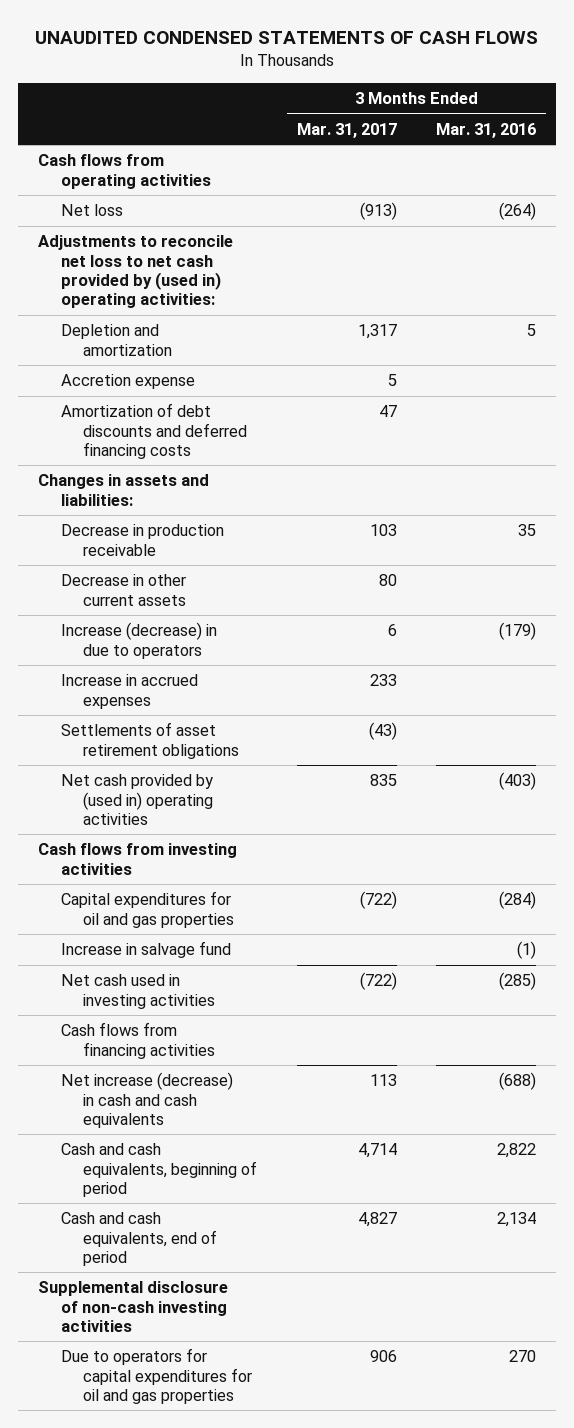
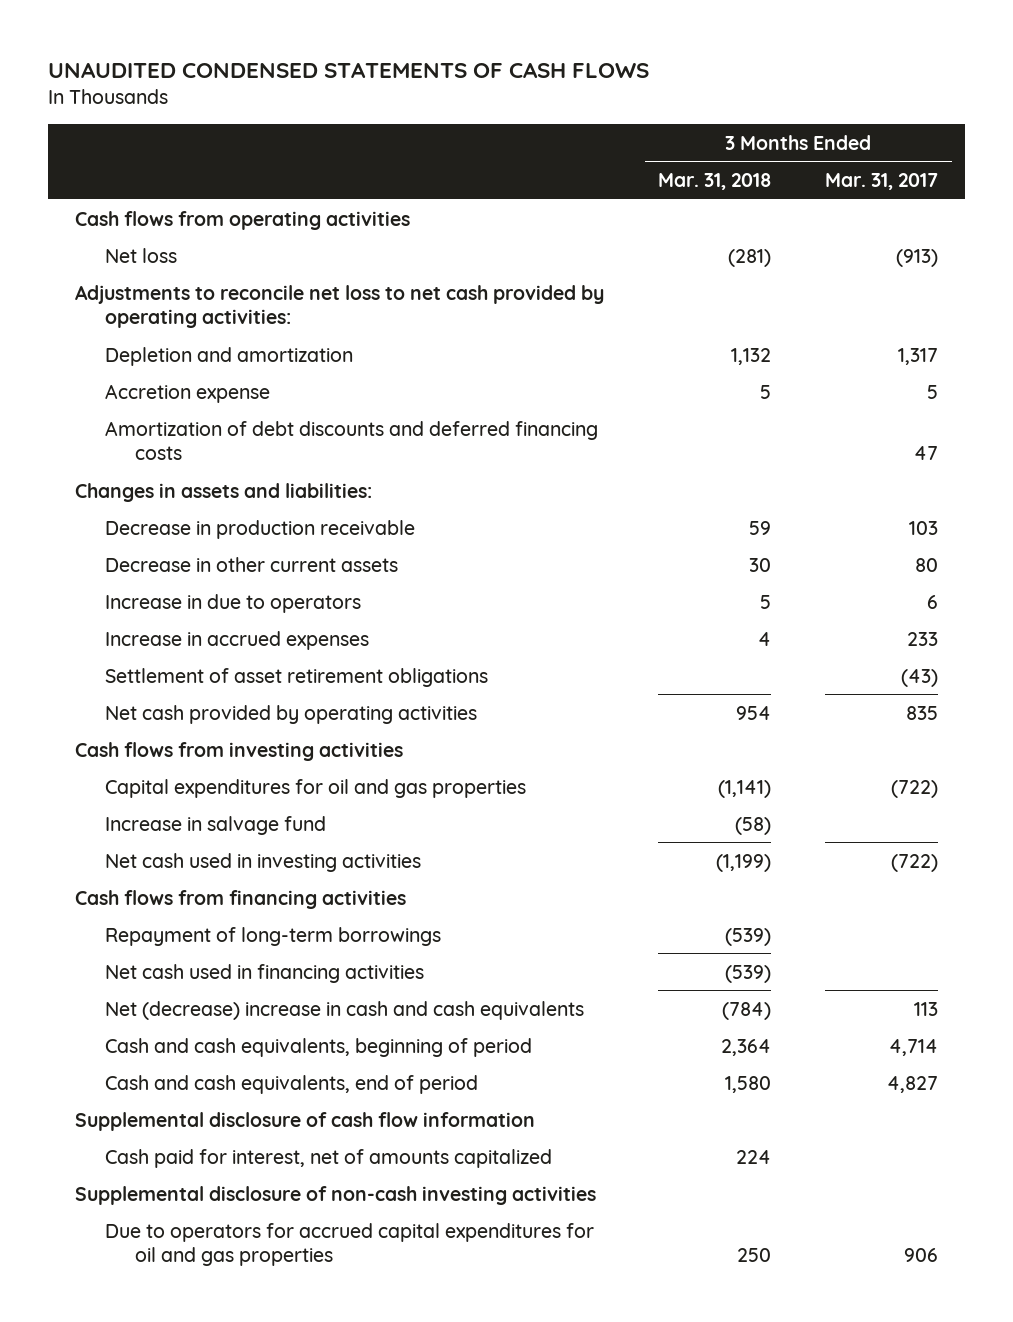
[436,122,537,138] Mar. 31, 2016 -> none
none -> [658,173,772,191] Mar. 31, 2018
[37,235,233,309] Adjustments to reconcile net loss to net cash provided by (used in) operating activities: -> [75,284,605,328] Adjustments to reconcile net loss to net cash provided by operating activities:
[60,622,217,659] Increase (decrease) in due to operators -> [105,593,362,613] Increase in due to operators
[60,722,240,759] Settlements of asset retirement obligations -> [105,667,489,687] Settlement of asset retirement obligations
[60,774,214,825] Net cash provided by (used in) operating activities -> [105,704,478,724] Net cash provided by operating activities
none -> [105,926,442,946] Repayment of long-term borrowings
none -> [105,963,425,983] Net cash used in financing activities
[60,1072,233,1128] Net increase (decrease) in cash and cash equivalents -> [105,1000,585,1020] Net (decrease) increase in cash and cash equivalents
none -> [75,1111,536,1131] Supplemental disclosure of cash flow information
none -> [105,1148,553,1168] Cash paid for interest, net of amounts capitalized
[60,1348,253,1404] Due to operators for capital expenditures for oil and gas properties -> [105,1222,595,1266] Due to operators for accrued capital expenditures for oil and gas properties

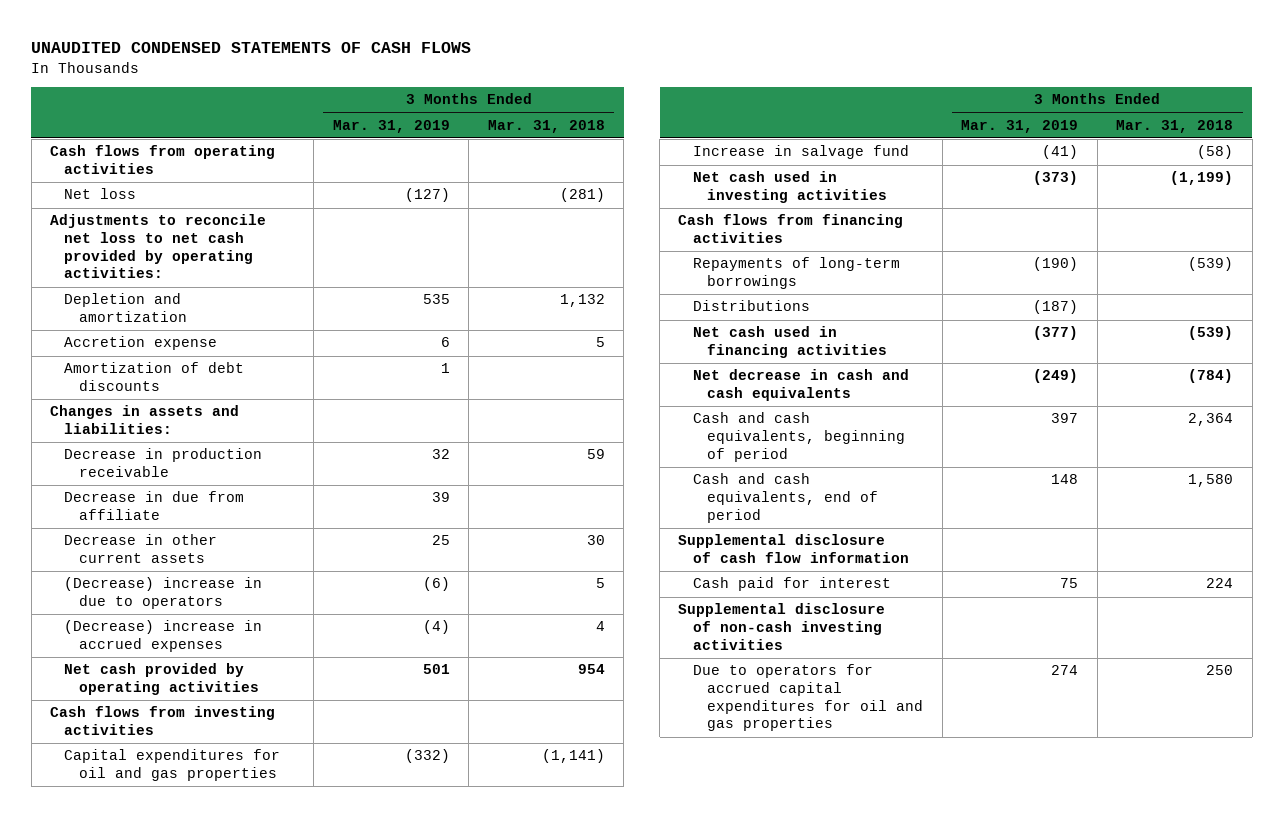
[825,173,939,191] Mar. 31, 2017 -> none
none -> [332,119,450,133] Mar. 31, 2019
[105,420,599,460] Amortization of debt discounts and deferred financing costs -> [64,362,245,392] Amortization of debt discounts
none -> [64,491,245,521] Decrease in due from affiliate
[105,667,489,687] Settlement of asset retirement obligations -> none
[105,593,362,613] Increase in due to operators -> [64,577,263,610] (Decrease) increase in due to operators
[105,630,370,650] Increase in accrued expenses -> [64,620,263,653] (Decrease) increase in accrued expenses
[105,926,442,946] Repayment of long-term borrowings -> [692,257,900,290] Repayments of long-term borrowings
none -> [692,300,810,312] Distributions
[105,1000,585,1020] Net (decrease) increase in cash and cash equivalents -> [692,369,909,402] Net decrease in cash and cash equivalents
[105,1148,553,1168] Cash paid for interest, net of amounts capitalized -> [692,577,891,592] Cash paid for interest

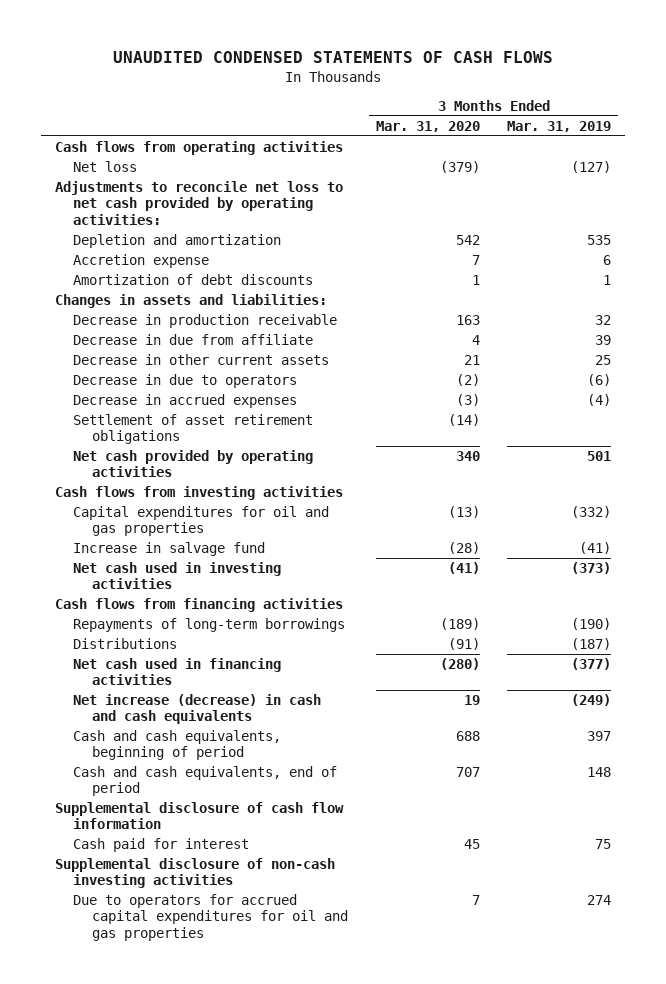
[487,119,605,133] Mar. 31, 2018 -> none
none -> [375,120,480,132] Mar. 31, 2020
[64,577,263,610] (Decrease) increase in due to operators -> [73,374,298,389] Decrease in due to operators
[64,620,263,653] (Decrease) increase in accrued expenses -> [73,394,298,409] Decrease in accrued expenses
none -> [73,414,314,445] Settlement of asset retirement obligations
[692,369,909,402] Net decrease in cash and cash equivalents -> [73,694,322,725] Net increase (decrease) in cash and cash equivalents

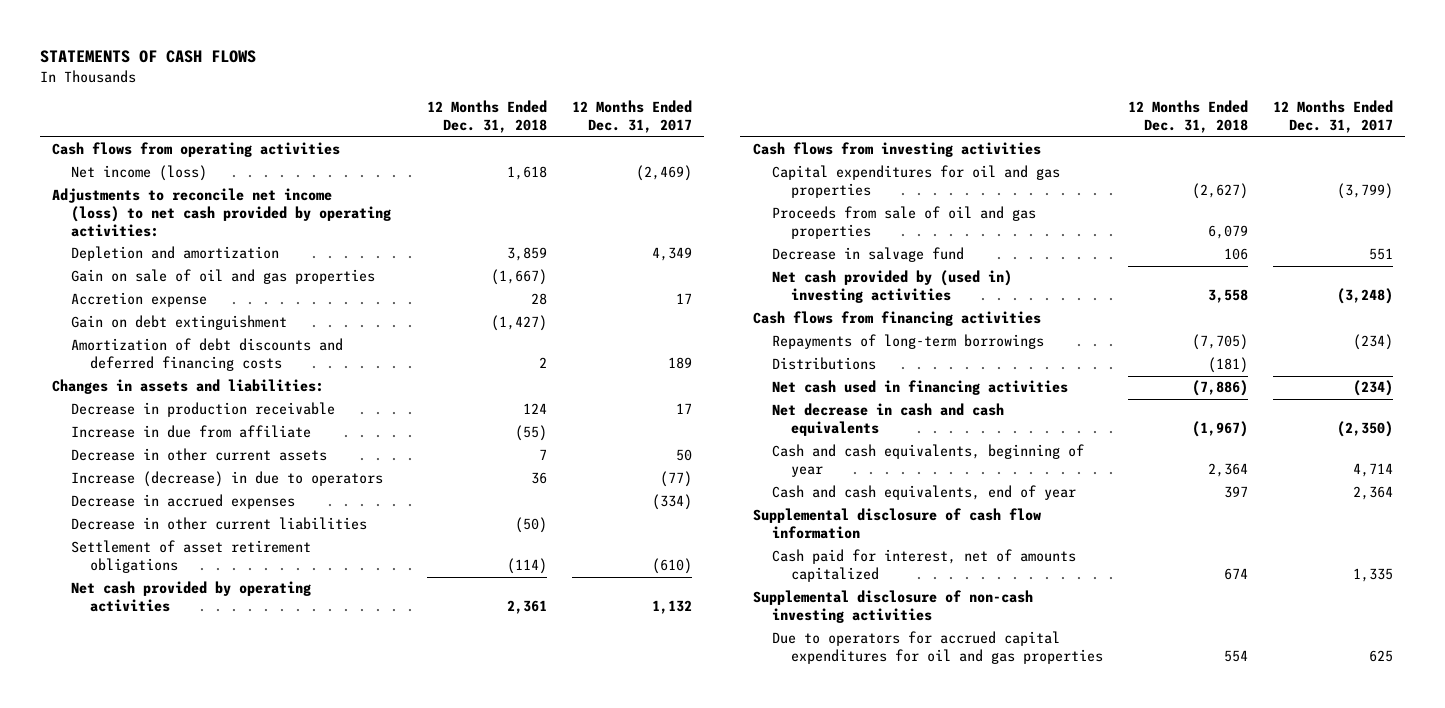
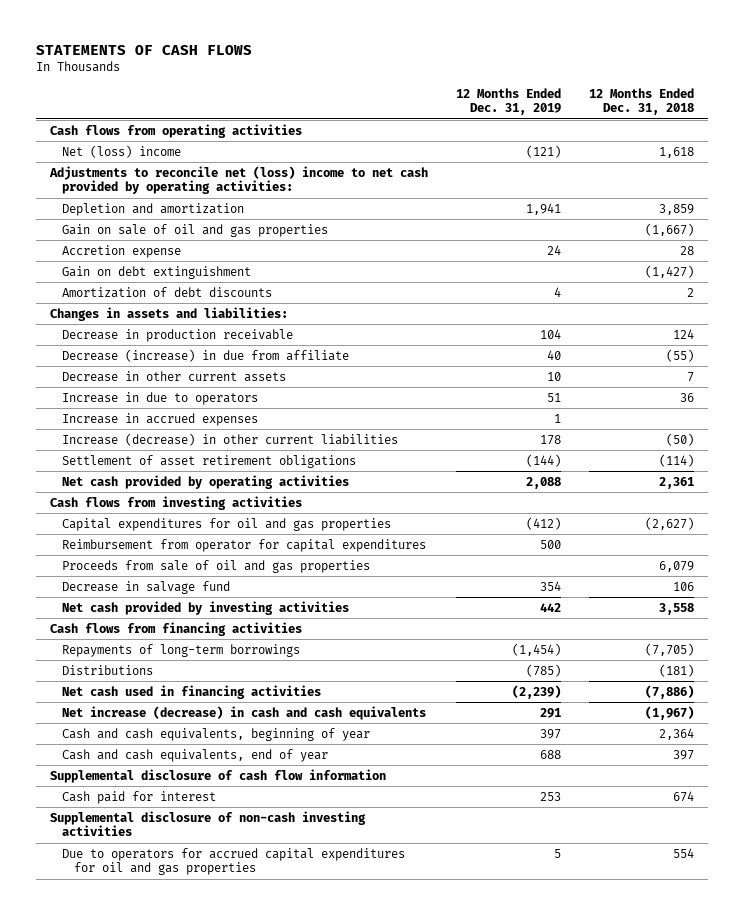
[571,100,692,134] 12 Months Ended Dec. 31, 2017 -> none
none -> [456,87,562,116] 12 Months Ended Dec. 31, 2019
[71,165,208,182] Net income (loss) -> [62,144,182,158] Net (loss) income
[52,188,392,238] Adjustments to reconcile net income (loss) to net cash provided by operating activities: -> [49,165,429,195] Adjustments to reconcile net (loss) income to net cash provided by operating activities:
[71,338,344,372] Amortization of debt discounts and deferred financing costs -> [62,286,273,298] Amortization of debt discounts
[71,425,312,439] Increase in due from affiliate -> [62,348,350,362] Decrease (increase) in due from affiliate
[71,471,384,488] Increase (decrease) in due to operators -> [62,391,259,405] Increase in due to operators
[71,494,296,510] Decrease in accrued expenses -> [62,412,259,426] Increase in accrued expenses
[71,517,368,531] Decrease in other current liabilities -> [62,432,399,446] Increase (decrease) in other current liabilities
none -> [62,538,427,552] Reimbursement from operator for capital expenditures
[771,270,1012,304] Net cash provided by (used in) investing activities -> [62,600,350,615] Net cash provided by investing activities
[771,403,1004,437] Net decrease in cash and cash equivalents -> [62,705,427,720] Net increase (decrease) in cash and cash equivalents
[771,549,1076,583] Cash paid for interest, net of amounts capitalized -> [62,790,217,804] Cash paid for interest

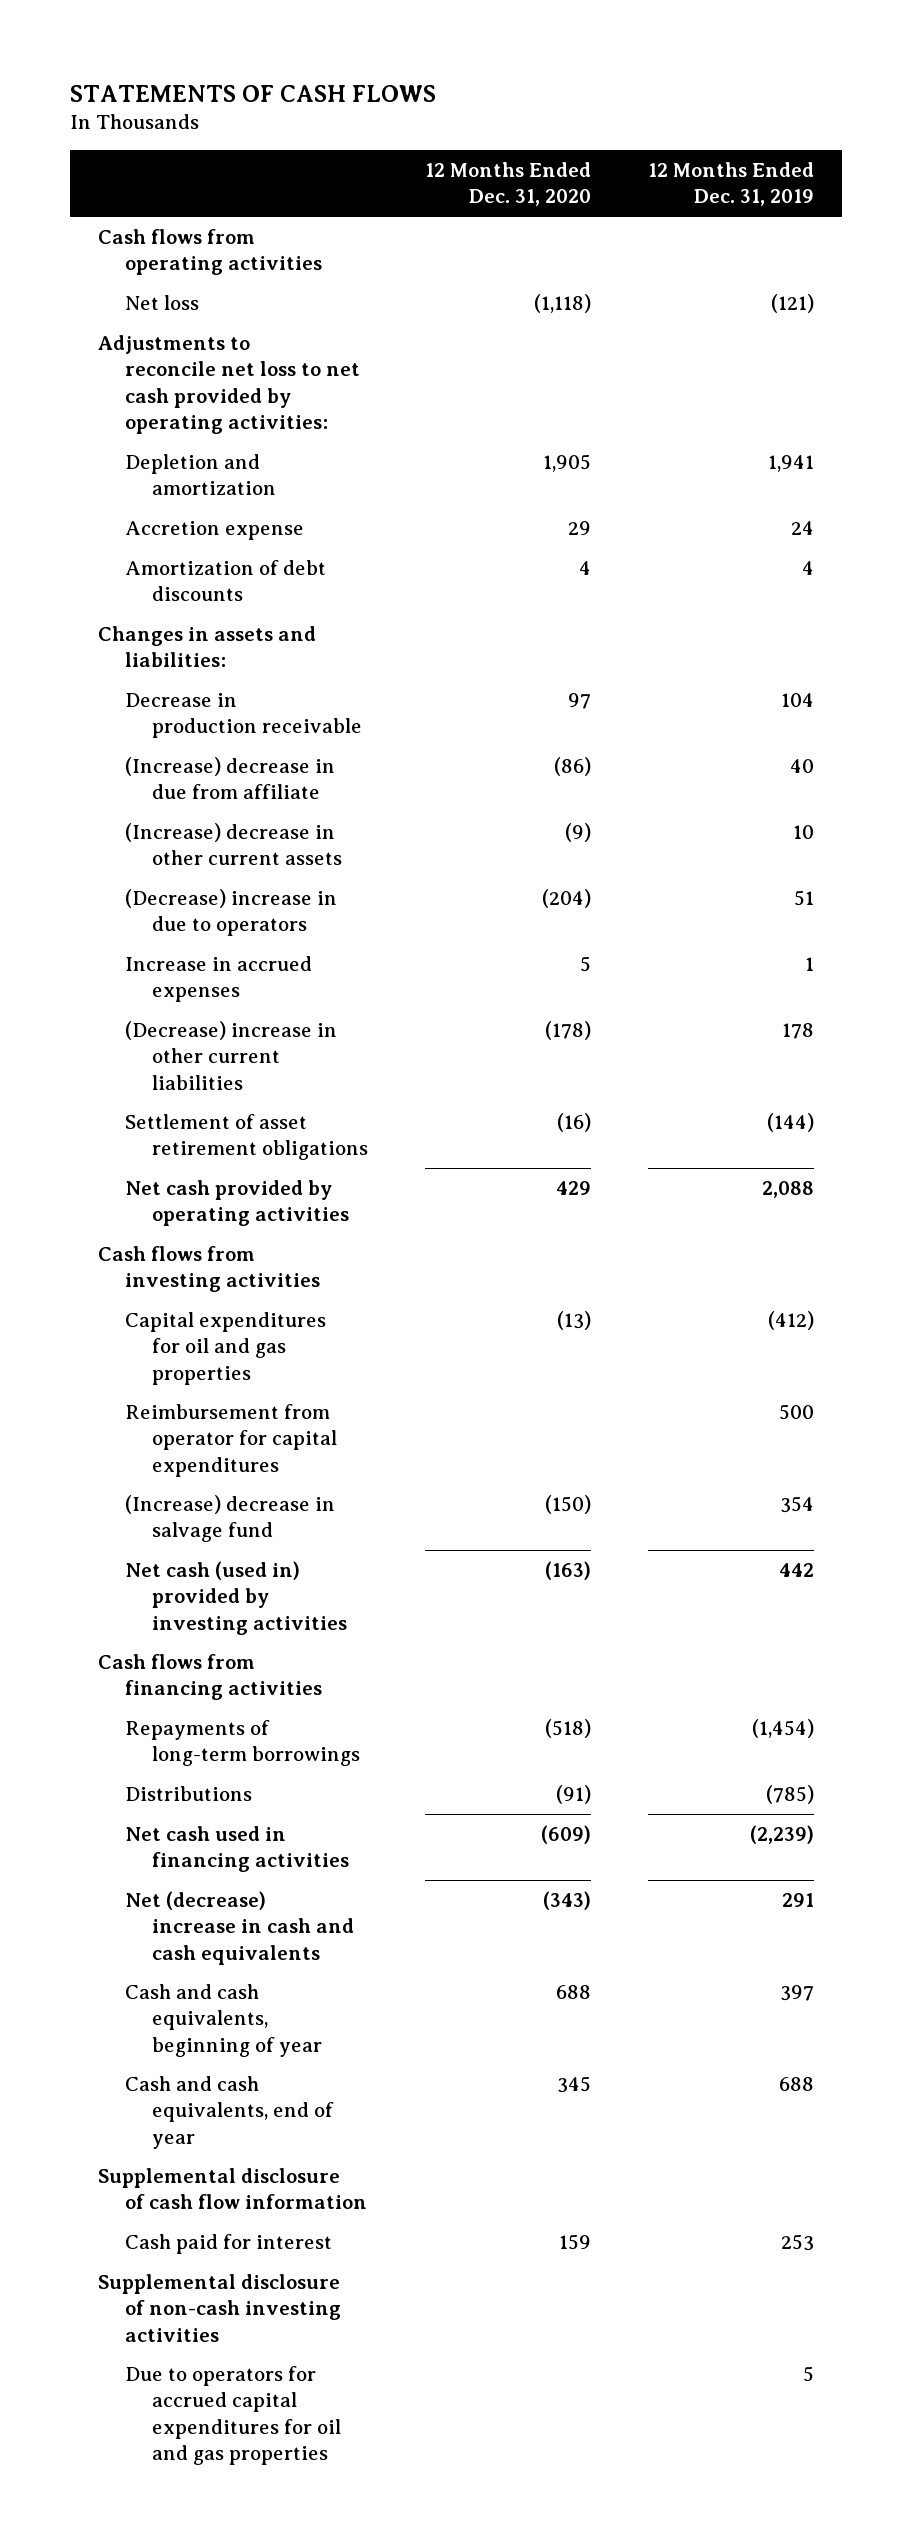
[588,87,694,116] 12 Months Ended Dec. 31, 2018 -> none
none -> [424,162,591,207] 12 Months Ended Dec. 31, 2020
[62,144,182,158] Net (loss) income -> [124,295,199,311] Net loss
[49,165,429,195] Adjustments to reconcile net (loss) income to net cash provided by operating activities: -> [98,335,360,434] Adjustments to reconcile net loss to net cash provided by operating activities:
[62,223,329,237] Gain on sale of oil and gas properties -> none
[62,265,252,279] Gain on debt extinguishment -> none
[62,348,350,362] Decrease (increase) in due from affiliate -> [124,757,335,800] (Increase) decrease in due from affiliate
[62,370,287,382] Decrease in other current assets -> [124,823,342,866] (Increase) decrease in other current assets
[62,391,259,405] Increase in due to operators -> [124,889,337,937] (Decrease) increase in due to operators
[62,432,399,446] Increase (decrease) in other current liabilities -> [124,1021,337,1090] (Decrease) increase in other current liabilities
[62,559,371,573] Proceeds from sale of oil and gas properties -> none
[62,580,231,594] Decrease in salvage fund -> [124,1495,335,1543] (Increase) decrease in salvage fund
[62,600,350,615] Net cash provided by investing activities -> [124,1561,347,1635] Net cash (used in) provided by investing activities
[62,705,427,720] Net increase (decrease) in cash and cash equivalents -> [124,1891,354,1965] Net (decrease) increase in cash and cash equivalents

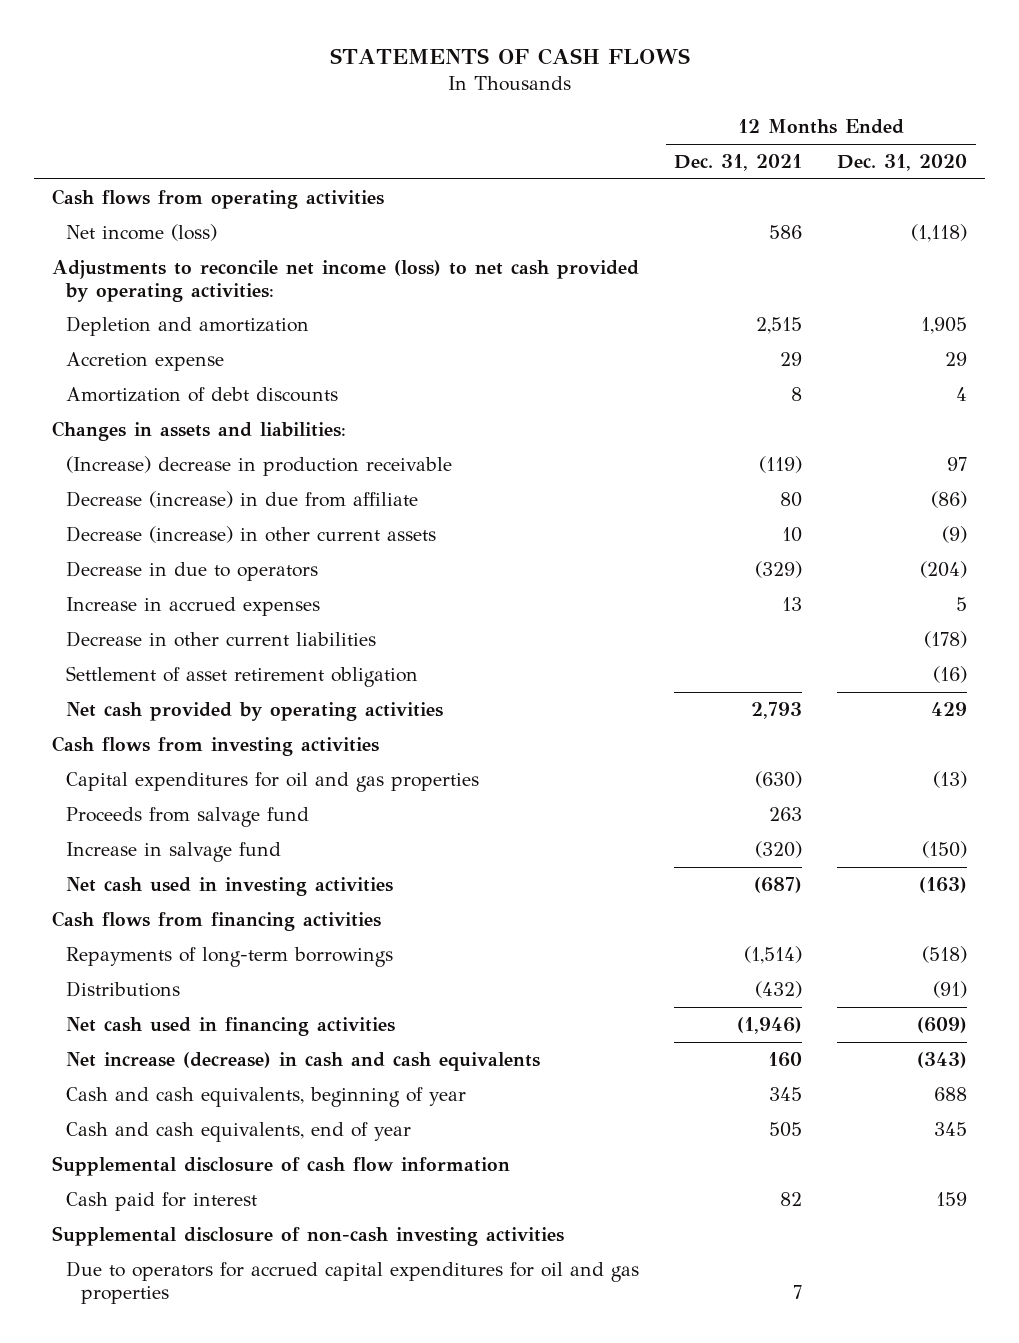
[647,162,814,207] 12 Months Ended Dec. 31, 2019 -> none
none -> [674,154,803,172] Dec. 31, 2021
[124,295,199,311] Net loss -> [66,224,218,242] Net income (loss)
[98,335,360,434] Adjustments to reconcile net loss to net cash provided by operating activities: -> [51,260,639,302] Adjustments to reconcile net income (loss) to net cash provided by operating activities:
[124,693,362,739] Decrease in production receivable -> [66,456,453,477] (Increase) decrease in production receivable
[124,757,335,800] (Increase) decrease in due from affiliate -> [66,491,419,509] Decrease (increase) in due from affiliate
[124,823,342,866] (Increase) decrease in other current assets -> [66,526,437,544] Decrease (increase) in other current assets
[124,889,337,937] (Decrease) increase in due to operators -> [66,561,319,582] Decrease in due to operators
[124,1021,337,1090] (Decrease) increase in other current liabilities -> [66,631,377,648] Decrease in other current liabilities
[124,1114,368,1161] Settlement of asset retirement obligations -> [66,666,419,688] Settlement of asset retirement obligation
[124,1404,337,1477] Reimbursement from operator for capital expenditures -> none
none -> [66,807,310,828] Proceeds from salvage fund
[124,1495,335,1543] (Increase) decrease in salvage fund -> [66,842,282,863] Increase in salvage fund
[124,1561,347,1635] Net cash (used in) provided by investing activities -> [66,877,394,897] Net cash used in investing activities
[124,1891,354,1965] Net (decrease) increase in cash and cash equivalents -> [66,1052,541,1072] Net increase (decrease) in cash and cash equivalents

